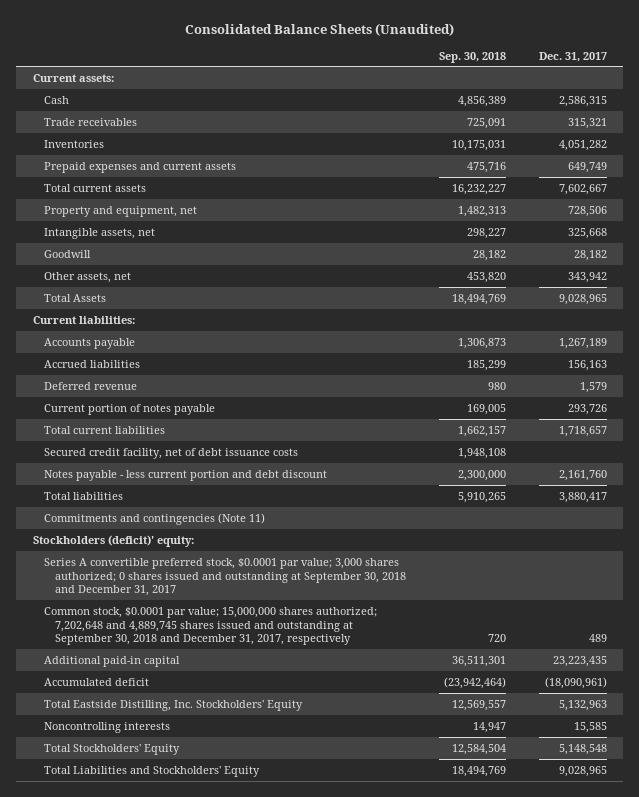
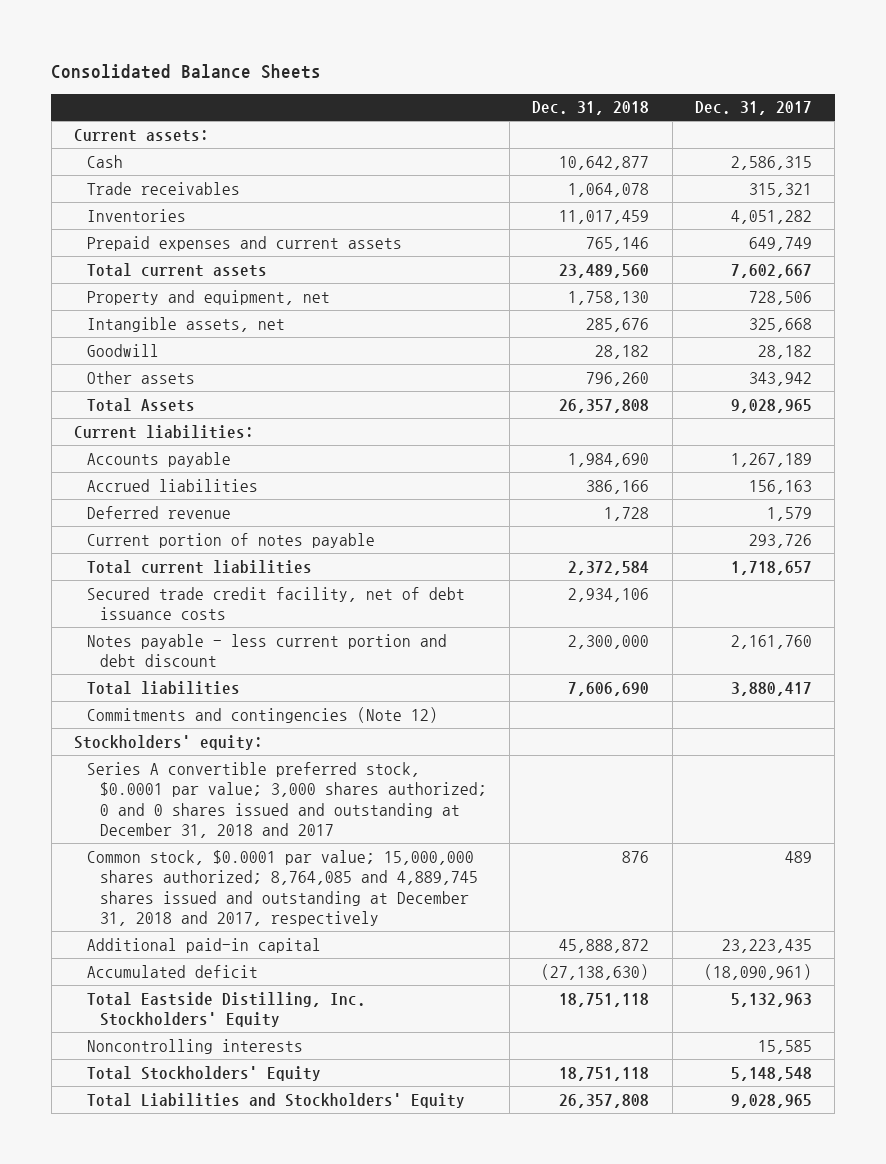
[184,22,454,36] Consolidated Balance Sheets (Unaudited) -> [51,63,322,79] Consolidated Balance Sheets
[438,51,506,63] Sep. 30, 2018 -> none
none -> [532,101,650,116] Dec. 31, 2018
[43,271,131,283] Other assets, net -> [86,370,195,384] Other assets
[43,447,298,459] Secured credit facility, net of debt issuance costs -> [86,586,465,621] Secured trade credit facility, net of debt issuance costs
[43,512,265,525] Commitments and contingencies (Note 11) -> [86,706,438,723] Commitments and contingencies (Note 12)
[32,534,194,547] Stockholders (deficit)' equity: -> [74,734,264,750] Stockholders' equity:
[43,557,406,597] Series A convertible preferred stock, $0.0001 par value; 3,000 shares authorized; 0 shares issued and outstanding at September 30, 2018 and December 31, 2017 -> [86,761,487,839] Series A convertible preferred stock, $0.0001 par value; 3,000 shares authorized; 0 and 0 shares issued and outstanding at December 31, 2018 and 2017
[43,606,377,646] Common stock, $0.0001 par value; 15,000,000 shares authorized; 7,202,648 and 4,889,745 shares issued and outstanding at September 30, 2018 and December 31, 2017, respectively -> [86,849,478,927] Common stock, $0.0001 par value; 15,000,000 shares authorized; 8,764,085 and 4,889,745 shares issued and outstanding at December 31, 2018 and 2017, respectively

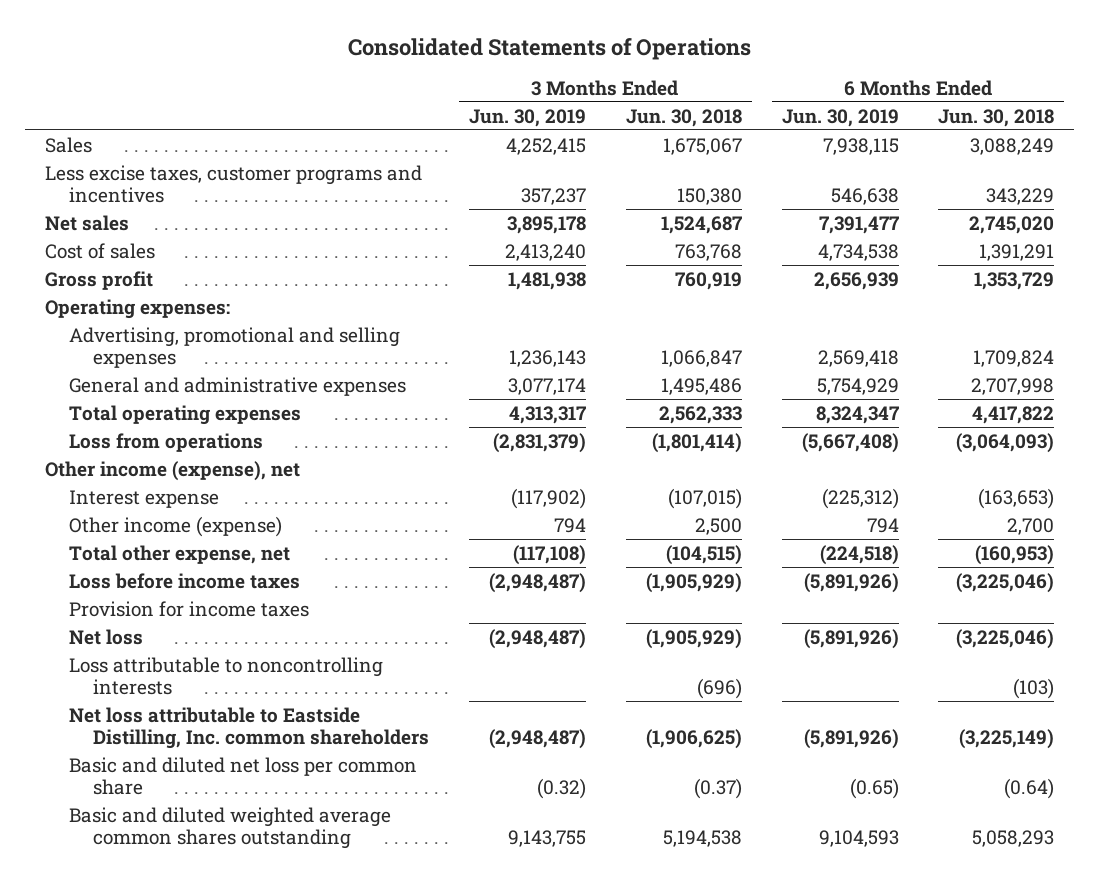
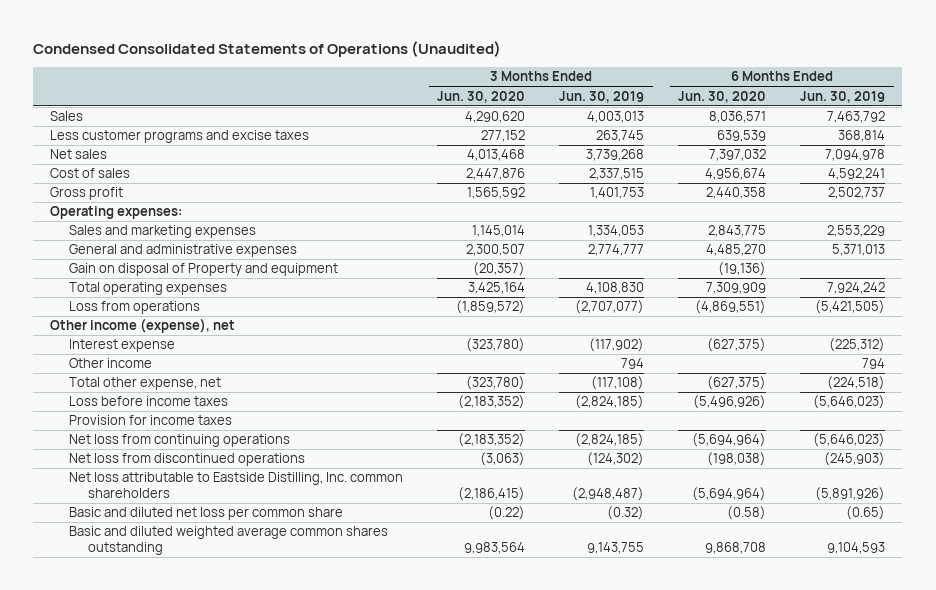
[347,37,751,60] Consolidated Statements of Operations -> [33,40,502,57] Condensed Consolidated Statements of Operations (Unaudited)
[625,108,742,127] Jun. 30, 2018 -> none
[938,108,1055,127] Jun. 30, 2018 -> none
none -> [437,90,526,103] Jun. 30, 2020
none -> [678,90,767,103] Jun. 30, 2020
[506,137,587,155] 4,252,415 -> [587,111,645,124] 4,003,013
[822,137,899,155] 7,938,115 -> [827,111,886,124] 7,463,792
[45,164,423,203] Less excise taxes, customer programs and incentives -> [50,130,310,144] Less customer programs and excise taxes
[521,187,587,205] 357,237 -> [596,130,645,143] 263,745
[830,187,899,205] 546,638 -> [838,130,886,143] 368,814
[507,215,587,234] 3,895,178 -> [586,149,645,162] 3,739,268
[818,215,899,234] 7,391,477 -> [825,149,886,162] 7,094,978
[505,243,587,261] 2,413,240 -> [589,168,645,181] 2,337,515
[817,243,899,261] 4,734,538 -> [828,168,886,181] 4,592,241
[508,271,587,290] 1,481,938 -> [590,187,645,200] 1,401,753
[813,271,899,290] 2,656,939 -> [828,187,886,200] 2,502,737
[69,326,401,368] Advertising, promotional and selling expenses -> [69,225,257,239] Sales and marketing expenses
[509,349,587,367] 1,236,143 -> [588,225,645,238] 1,334,053
[817,349,899,367] 2,569,418 -> [827,225,886,238] 2,553,229
[508,377,587,395] 3,077,174 -> [588,244,645,257] 2,774,777
[816,377,899,395] 5,754,929 -> [832,244,886,257] 5,371,013
none -> [69,263,339,277] Gain on disposal of Property and equipment
[509,405,587,424] 4,313,317 -> [586,282,645,295] 4,108,830
[815,405,899,424] 8,324,347 -> [827,282,886,295] 7,924,242
[493,432,587,453] (2,831,379) -> [575,300,645,315] (2,707,077)
[801,432,899,453] (5,667,408) -> [815,300,886,315] (5,421,505)
[69,515,283,537] Other income (expense) -> [69,358,153,369] Other income
[489,572,587,593] (2,948,487) -> [575,395,645,410] (2,824,185)
[803,572,899,593] (5,891,926) -> [813,395,886,410] (5,646,023)
[69,656,384,695] Loss attributable to noncontrolling interests -> none
[69,628,144,645] Net loss -> [69,434,291,448] Net loss from continuing operations
[489,628,587,649] (2,948,487) -> [575,433,645,448] (2,824,185)
[803,628,899,649] (5,891,926) -> [813,433,886,448] (5,646,023)
none -> [69,453,306,467] Net loss from discontinued operations

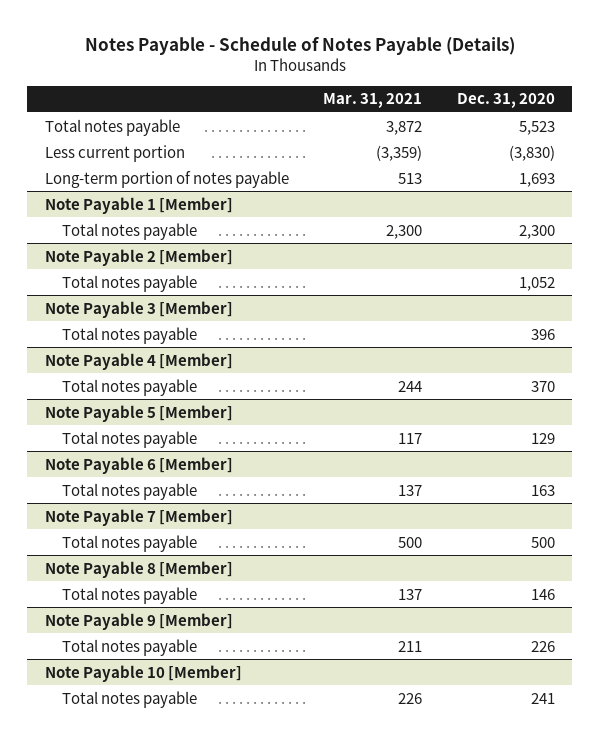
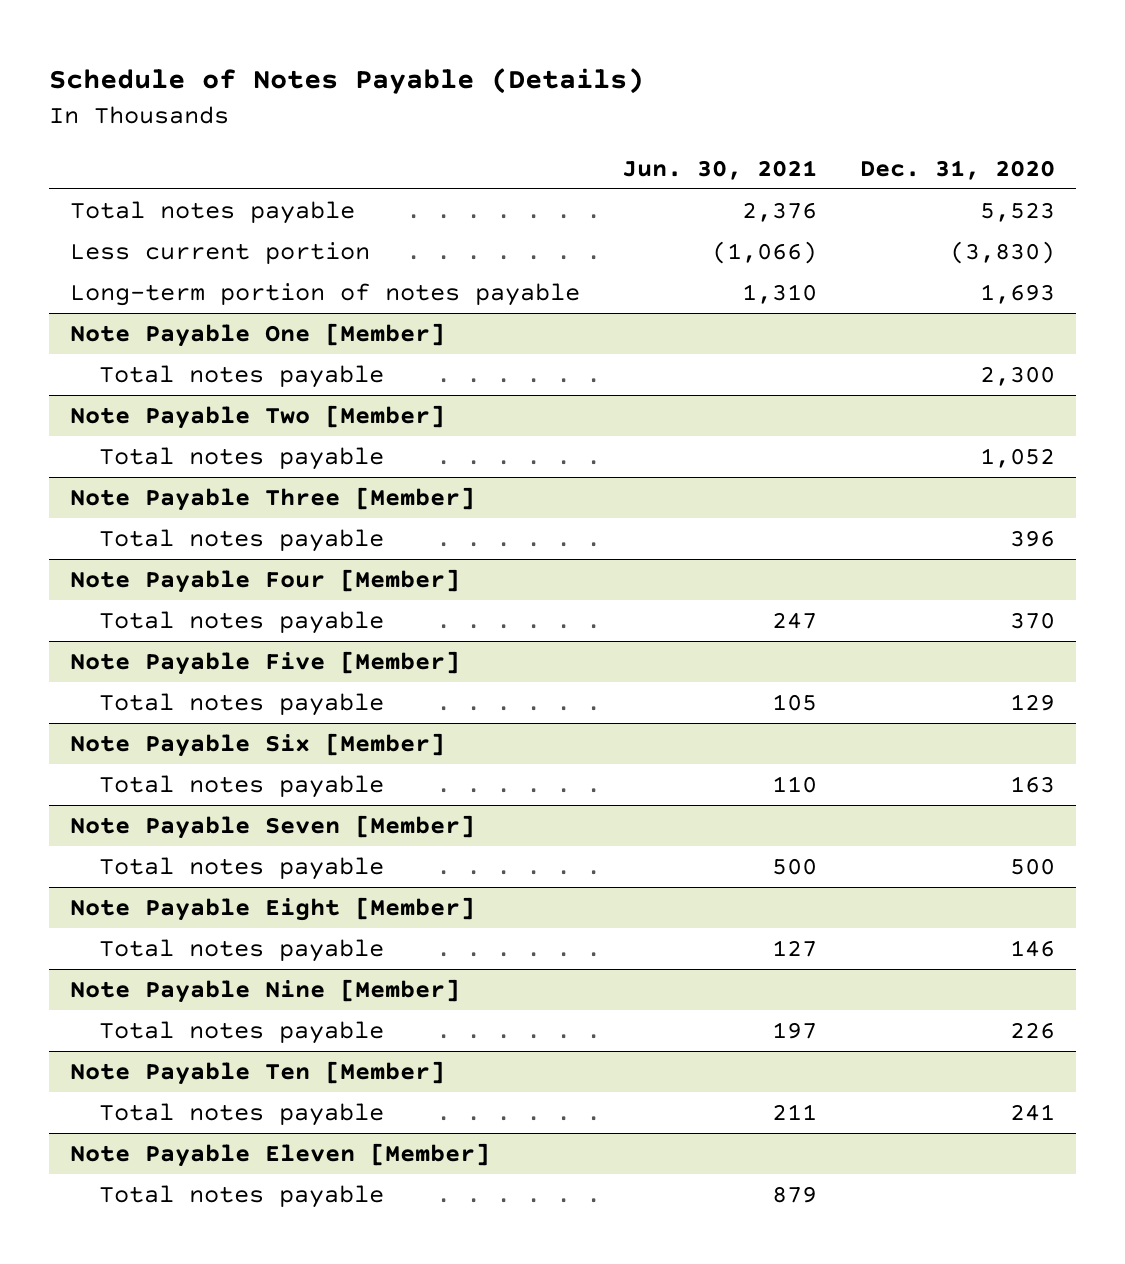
[84,36,515,55] Notes Payable - Schedule of Notes Payable (Details) -> [49,68,645,95] Schedule of Notes Payable (Details)
[323,93,423,109] Mar. 31, 2021 -> none
none -> [622,159,818,180] Jun. 30, 2021
[44,196,233,214] Note Payable 1 [Member] -> [70,322,446,347] Note Payable One [Member]
[44,248,233,266] Note Payable 2 [Member] -> [70,404,446,429] Note Payable Two [Member]
[44,300,233,318] Note Payable 3 [Member] -> [70,486,476,511] Note Payable Three [Member]
[44,352,233,370] Note Payable 4 [Member] -> [70,568,461,593] Note Payable Four [Member]
[44,404,233,422] Note Payable 5 [Member] -> [70,650,461,675] Note Payable Five [Member]
[44,456,233,474] Note Payable 6 [Member] -> [70,732,446,757] Note Payable Six [Member]
[44,508,233,526] Note Payable 7 [Member] -> [70,814,476,839] Note Payable Seven [Member]
[44,560,233,578] Note Payable 8 [Member] -> [70,896,476,921] Note Payable Eight [Member]
[44,612,233,630] Note Payable 9 [Member] -> [70,978,461,1003] Note Payable Nine [Member]
[44,664,242,682] Note Payable 10 [Member] -> [70,1060,446,1085] Note Payable Ten [Member]
none -> [70,1142,491,1167] Note Payable Eleven [Member]
none -> [98,1184,384,1208] Total notes payable

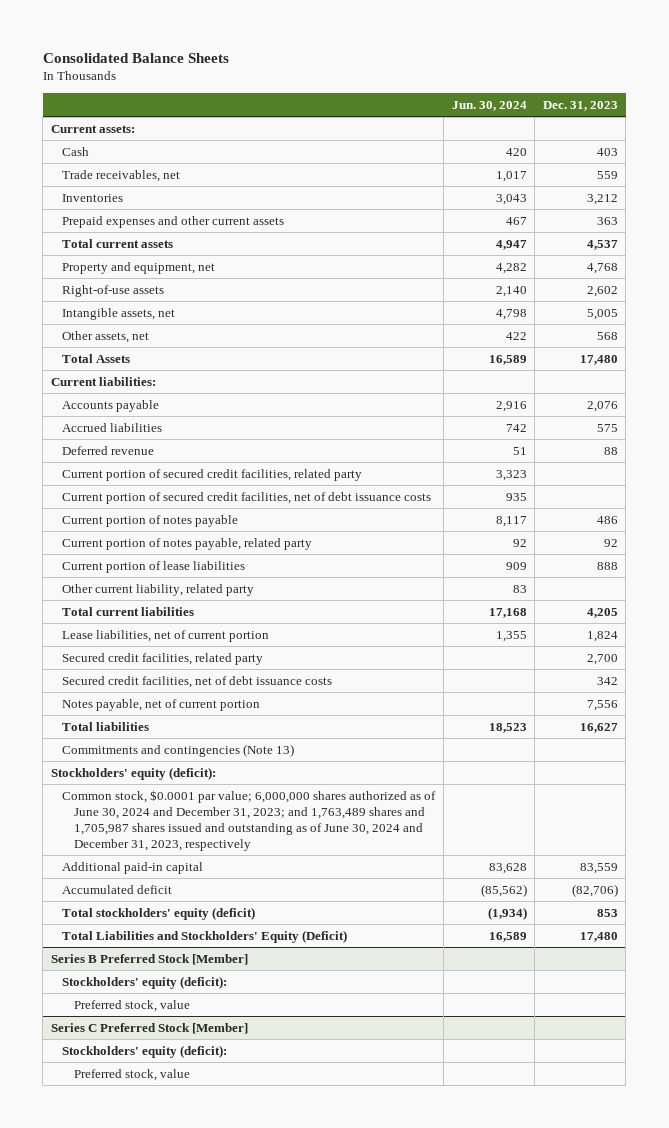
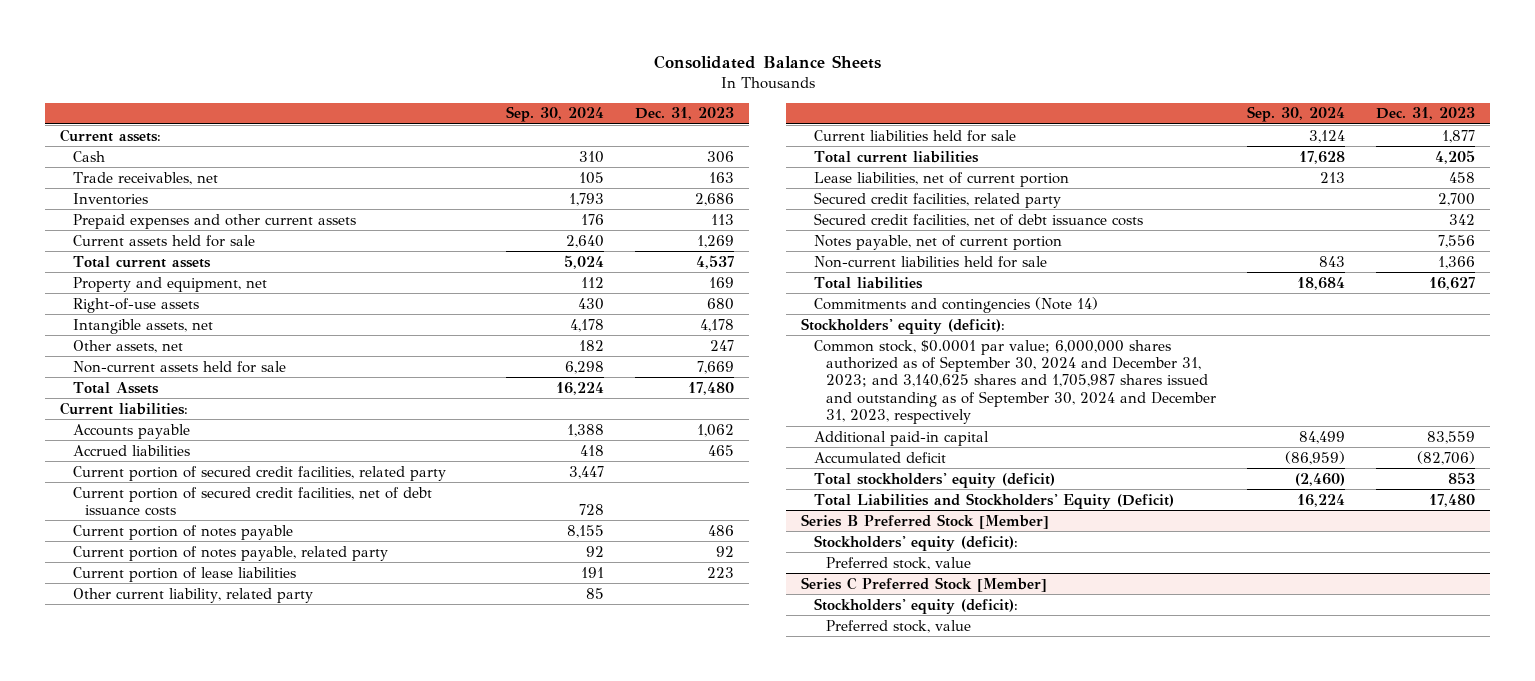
[451,100,527,111] Jun. 30, 2024 -> none
none -> [505,106,604,123] Sep. 30, 2024
[596,147,618,156] 403 -> [706,150,734,163] 306
[596,170,618,179] 559 -> [708,171,734,183] 163
[586,193,618,205] 3,212 -> [694,192,734,206] 2,686
[596,216,618,225] 363 -> [710,213,734,225] 113
none -> [72,234,255,247] Current assets held for sale
[586,262,618,274] 4,768 -> [708,276,734,288] 169
[586,285,618,297] 2,602 -> [706,297,734,310] 680
[586,308,618,320] 5,005 -> [699,318,734,332] 4,178
[596,331,618,340] 568 -> [709,339,734,351] 247
none -> [72,360,286,373] Non-current assets held for sale
[62,445,155,455] Deferred revenue -> none
[586,400,618,412] 2,076 -> [696,423,734,437] 1,062
[596,423,618,432] 575 -> [707,444,734,456] 465
[596,561,618,570] 888 -> [706,566,734,578] 223
none -> [813,129,1016,142] Current liabilities held for sale
[586,630,618,642] 1,824 -> [1448,171,1475,183] 458
none -> [813,255,1047,268] Non-current liabilities held for sale
[62,743,295,757] Commitments and contingencies (Note 13) -> [813,296,1098,313] Commitments and contingencies (Note 14)
[62,789,437,851] Common stock, $0.0001 par value; 6,000,000 shares authorized as of June 30, 2024 and December 31, 2023; and 1,763,489 shares and 1,705,987 shares issued and outstanding as of June 30, 2024 and December 31, 2023, respectively -> [813,339,1217,425] Common stock, $0.0001 par value; 6,000,000 shares authorized as of September 30, 2024 and December 31, 2023; and 3,140,625 shares and 1,705,987 shares issued and outstanding as of September 30, 2024 and December 31, 2023, respectively

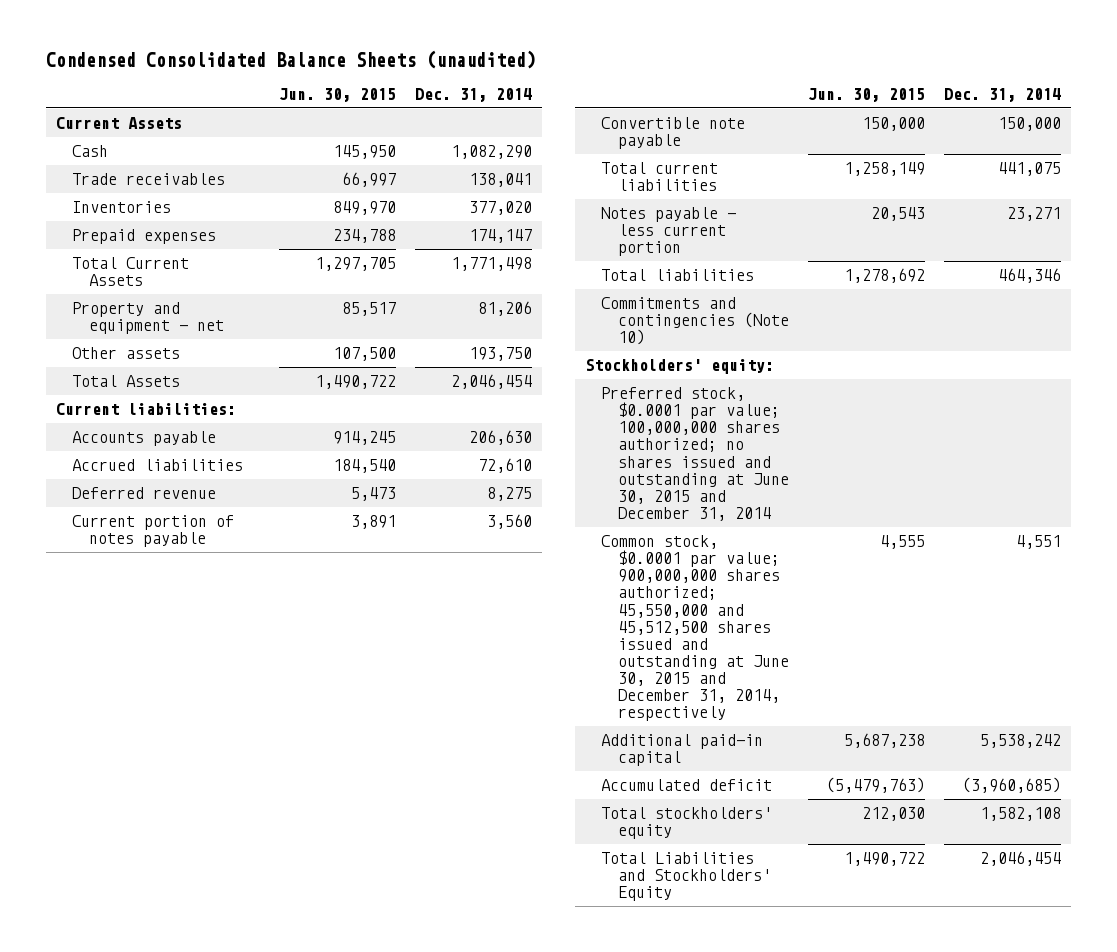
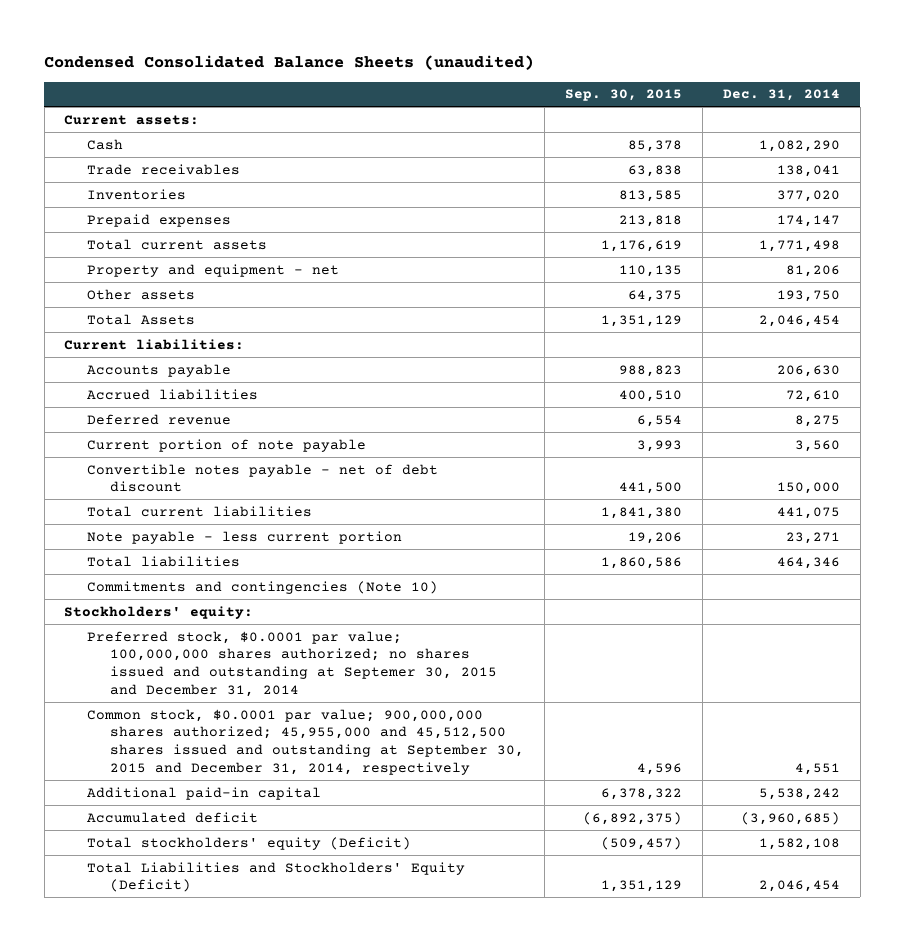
[278,87,396,102] Jun. 30, 2015 -> none
none -> [565,89,683,102] Sep. 30, 2015
[55,116,182,129] Current Assets -> [64,114,200,125] Current assets:
[72,256,190,287] Total Current Assets -> [87,238,268,250] Total current assets
[72,514,235,548] Current portion of notes payable -> [87,438,367,452] Current portion of note payable
[601,116,746,150] Convertible note payable -> [87,463,439,493] Convertible notes payable - net of debt discount
[601,206,737,257] Notes payable - less current portion -> [87,530,403,544] Note payable - less current portion
[601,386,789,522] Preferred stock, $0.0001 par value; 100,000,000 shares authorized; no shares issued and outstanding at June 30, 2015 and December 31, 2014 -> [87,630,498,698] Preferred stock, $0.0001 par value; 100,000,000 shares authorized; no shares issued and outstanding at Septemer 30, 2015 and December 31, 2014
[601,534,789,722] Common stock, $0.0001 par value; 900,000,000 shares authorized; 45,550,000 and 45,512,500 shares issued and outstanding at June 30, 2015 and December 31, 2014, respectively -> [87,708,525,776] Common stock, $0.0001 par value; 900,000,000 shares authorized; 45,955,000 and 45,512,500 shares issued and outstanding at September 30, 2015 and December 31, 2014, respectively
[601,806,773,840] Total stockholders' equity -> [87,836,412,850] Total stockholders' equity (Deficit)
[601,851,771,902] Total Liabilities and Stockholders' Equity -> [87,861,466,893] Total Liabilities and Stockholders' Equity (Deficit)

